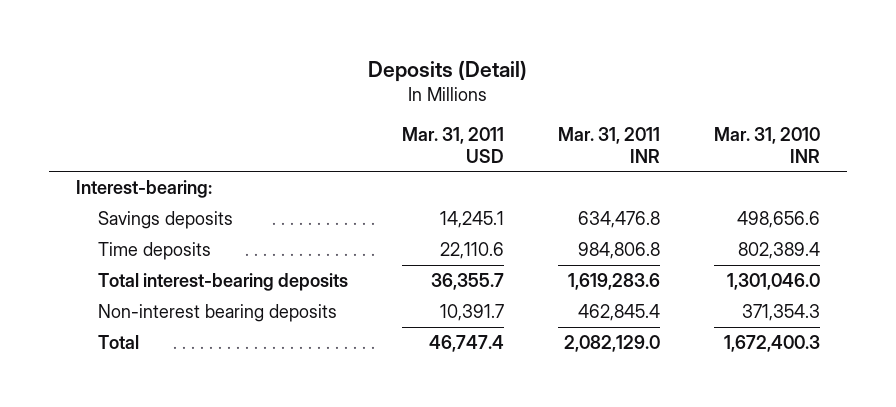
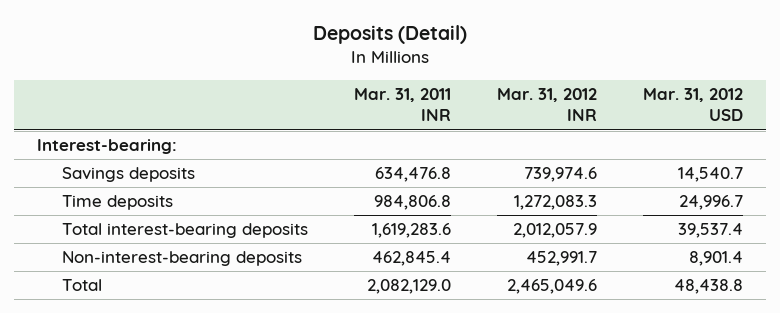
[401,127,504,163] Mar. 31, 2011 USD -> none
[714,127,821,163] Mar. 31, 2010 INR -> none
none -> [496,87,597,122] Mar. 31, 2012 INR
none -> [642,87,743,122] Mar. 31, 2012 USD
[97,303,337,322] Non-interest bearing deposits -> [61,251,302,267] Non-interest-bearing deposits

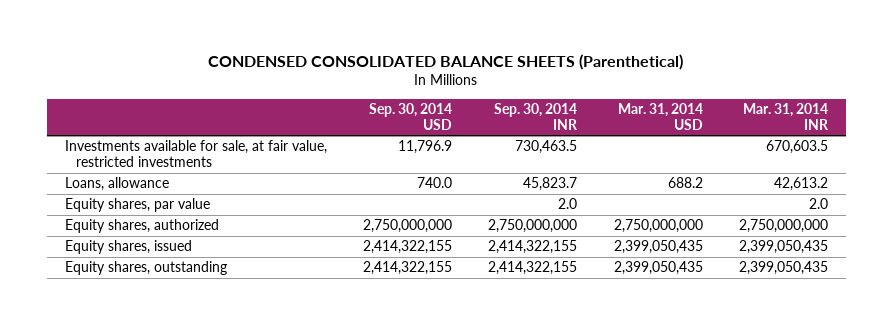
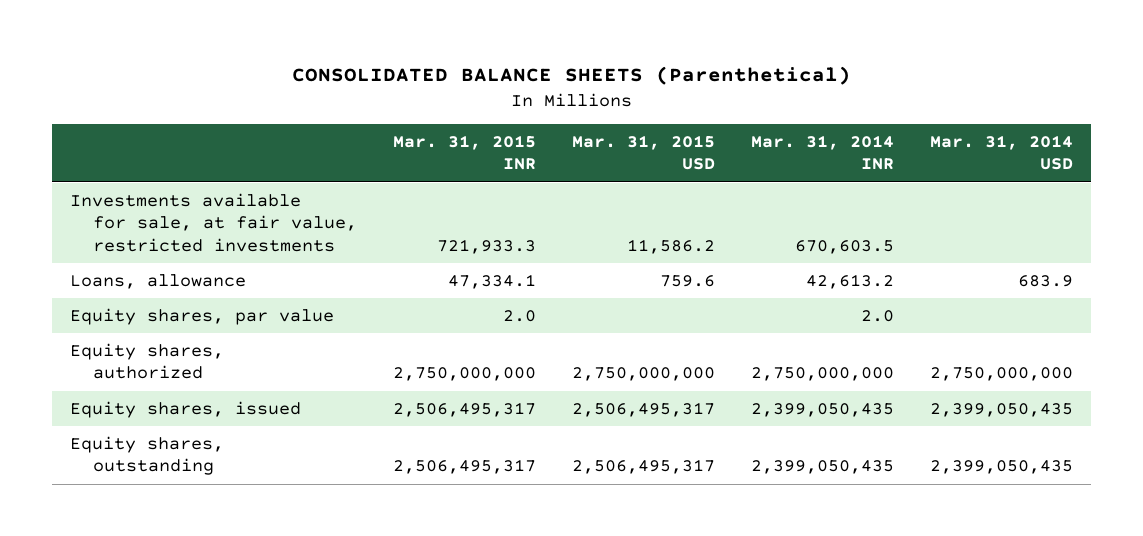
[208,54,684,71] CONDENSED CONSOLIDATED BALANCE SHEETS (Parenthetical) -> [291,65,851,85] CONSOLIDATED BALANCE SHEETS (Parenthetical)
[369,102,453,130] Sep. 30, 2014 USD -> none
[494,102,579,130] Sep. 30, 2014 INR -> none
none -> [393,135,537,171] Mar. 31, 2015 INR
none -> [572,135,716,171] Mar. 31, 2015 USD
[667,177,703,189] 688.2 -> [1018,275,1074,288] 683.9

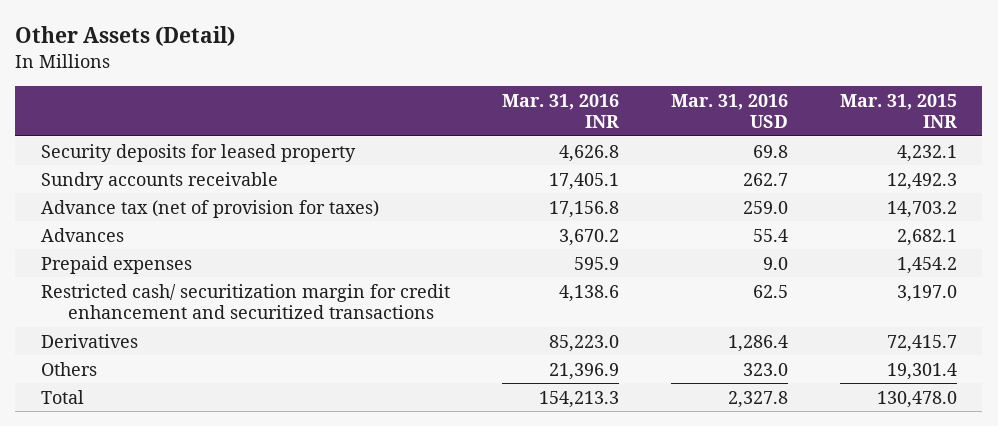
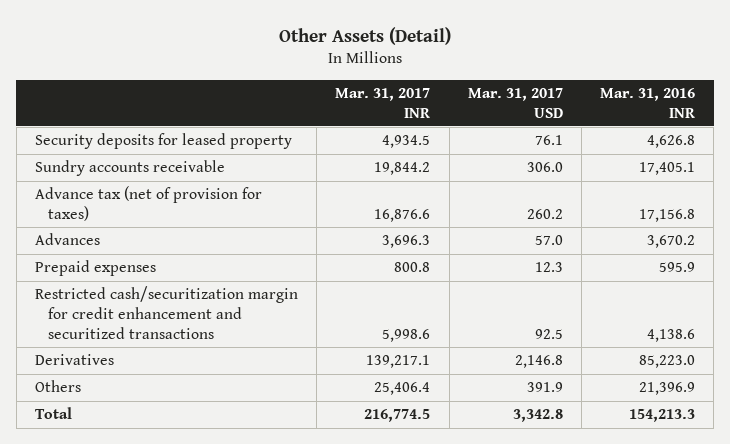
[670,93,788,129] Mar. 31, 2016 USD -> none
[839,93,957,129] Mar. 31, 2015 INR -> none
none -> [335,87,431,118] Mar. 31, 2017 INR
none -> [467,87,563,118] Mar. 31, 2017 USD
[40,283,450,320] Restricted cash/ securitization margin for credit enhancement and securitized transactions -> [35,286,299,339] Restricted cash/securitization margin for credit enhancement and securitized transactions

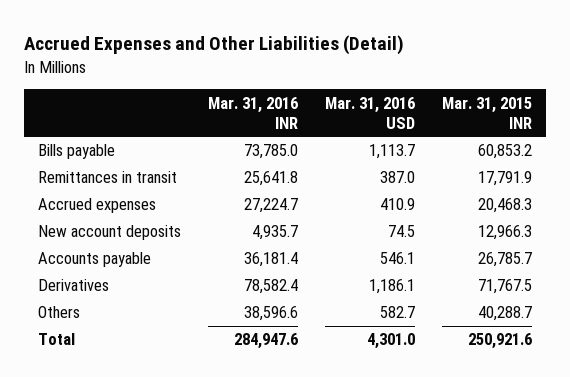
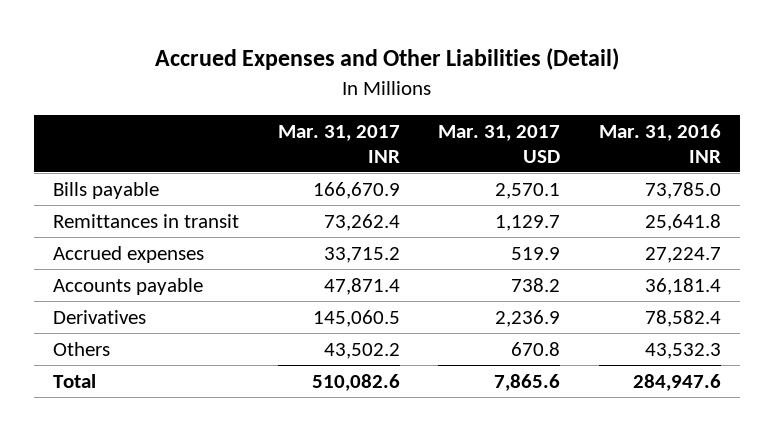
[325,96,416,129] Mar. 31, 2016 USD -> none
[442,96,533,129] Mar. 31, 2015 INR -> none
none -> [277,124,400,163] Mar. 31, 2017 INR
none -> [438,124,561,163] Mar. 31, 2017 USD
[37,225,181,241] New account deposits -> none
[244,306,299,322] 38,596.6 -> [644,342,721,359] 43,532.3

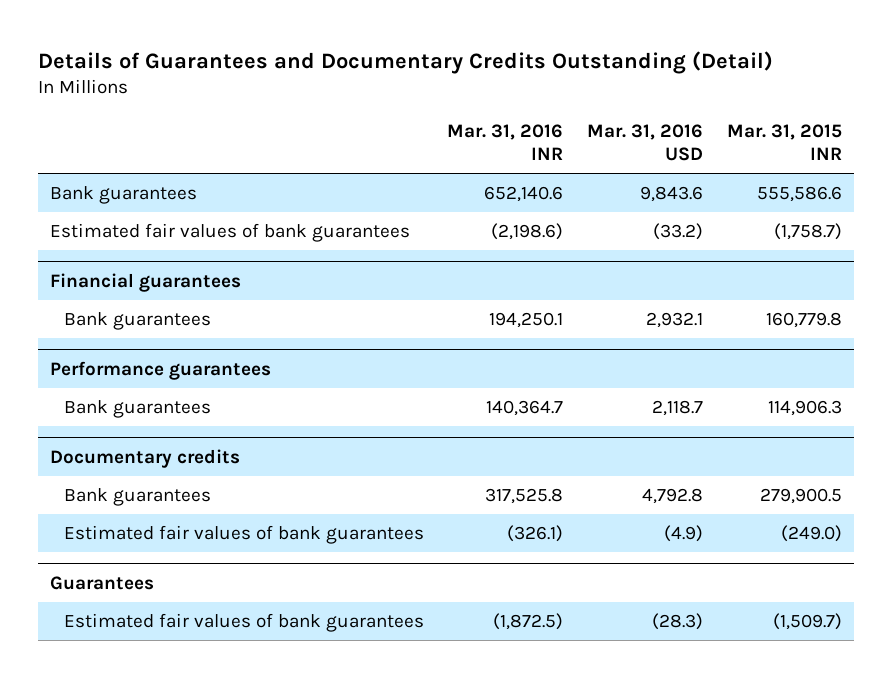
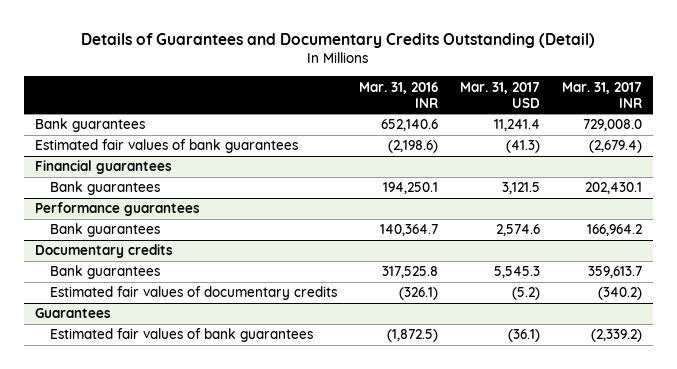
[587,124,704,162] Mar. 31, 2016 USD -> none
[726,124,842,161] Mar. 31, 2015 INR -> none
none -> [459,81,540,108] Mar. 31, 2017 USD
none -> [562,81,643,108] Mar. 31, 2017 INR
[63,524,424,544] Estimated fair values of bank guarantees -> [49,286,337,301] Estimated fair values of documentary credits

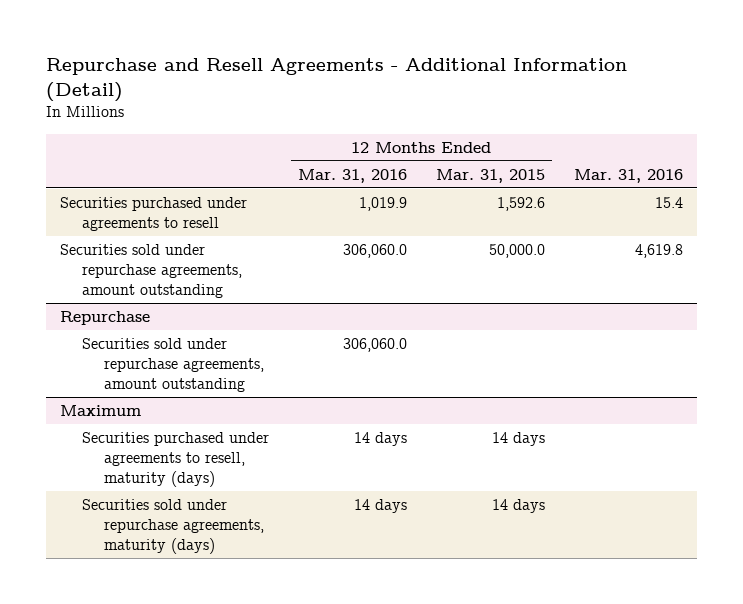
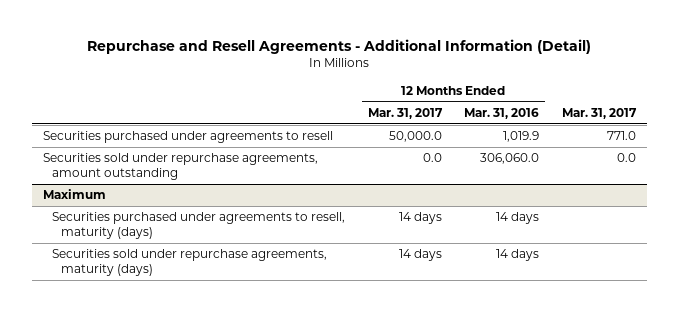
[435,168,545,183] Mar. 31, 2015 -> none
[573,168,683,183] Mar. 31, 2016 -> none
none -> [367,107,443,119] Mar. 31, 2017
none -> [561,107,637,119] Mar. 31, 2017
[60,311,151,326] Repurchase -> none
[82,338,265,393] Securities sold under repurchase agreements, amount outstanding -> none

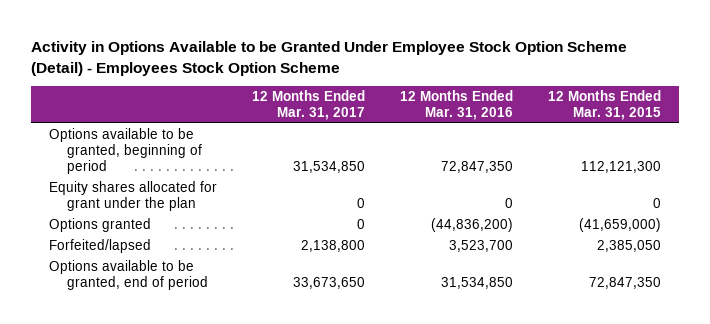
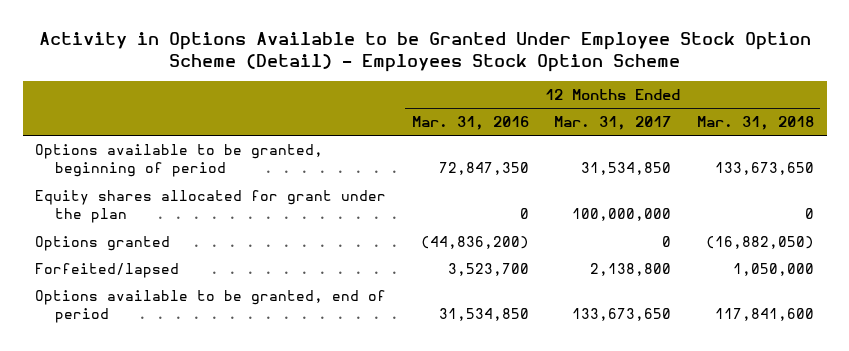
[548,89,662,121] 12 Months Ended Mar. 31, 2015 -> none
none -> [696,116,814,131] Mar. 31, 2018
[356,198,365,209] 0 -> [572,208,672,222] 100,000,000
[292,277,365,290] 33,673,650 -> [572,308,672,322] 133,673,650

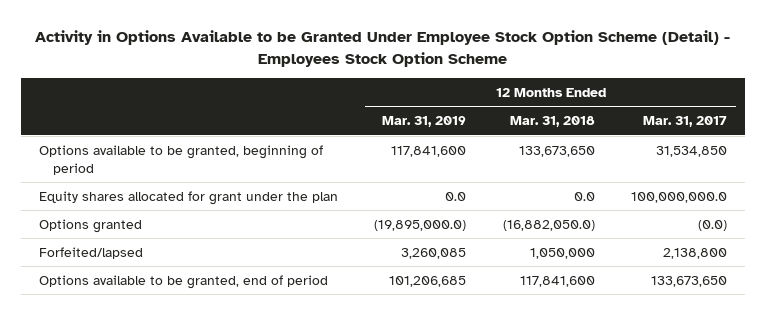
[411,116,529,131] Mar. 31, 2016 -> none
none -> [382,116,467,128] Mar. 31, 2019
[572,208,672,222] 100,000,000 -> [631,191,728,203] 100,000,000.0
[804,208,814,220] 0 -> [573,191,595,201] 0.0
[662,236,672,248] 0 -> [698,219,728,231] (0.0)
[705,236,814,250] (16,882,050) -> [502,219,595,231] (16,882,050.0)

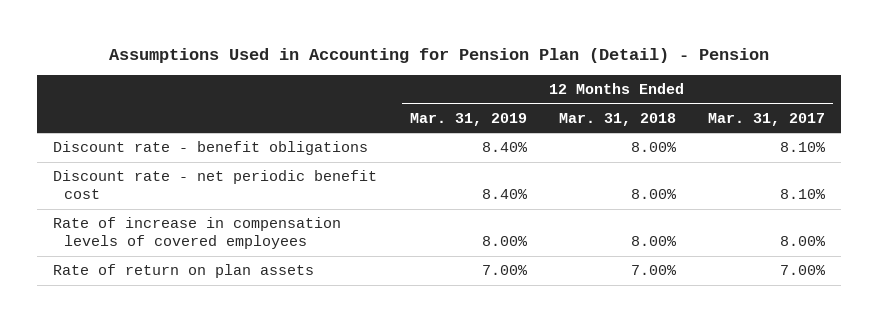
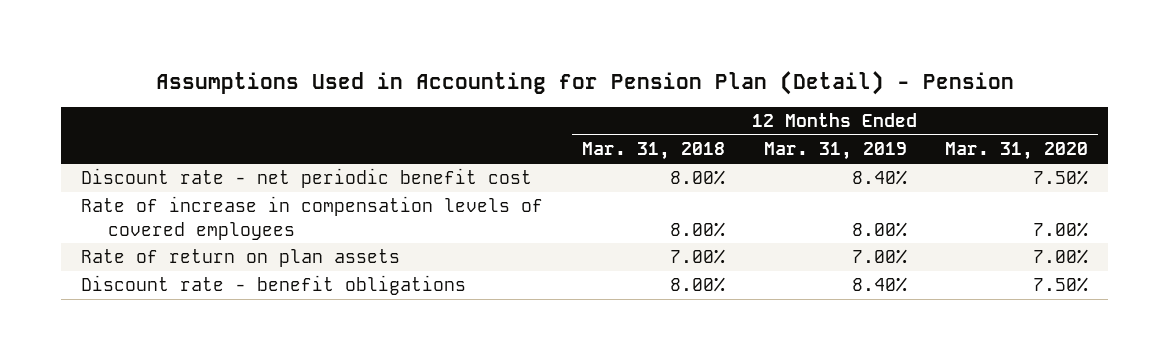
[708,112,826,126] Mar. 31, 2017 -> none
none -> [945,142,1089,161] Mar. 31, 2020
[53,141,369,156] Discount rate - benefit obligations -> [80,275,466,296] Discount rate - benefit obligations

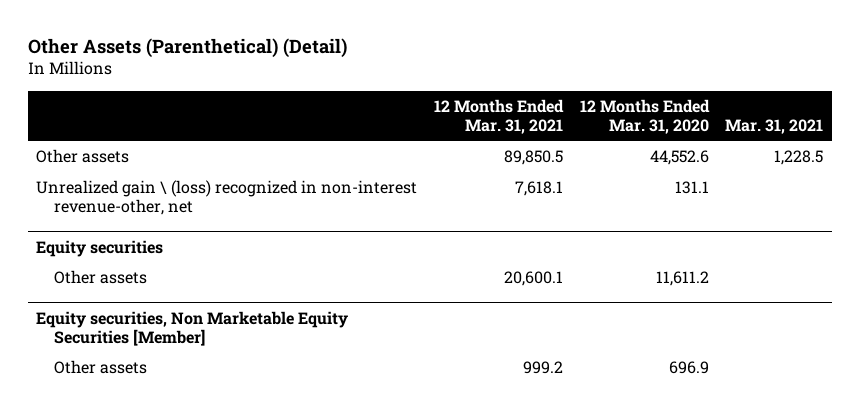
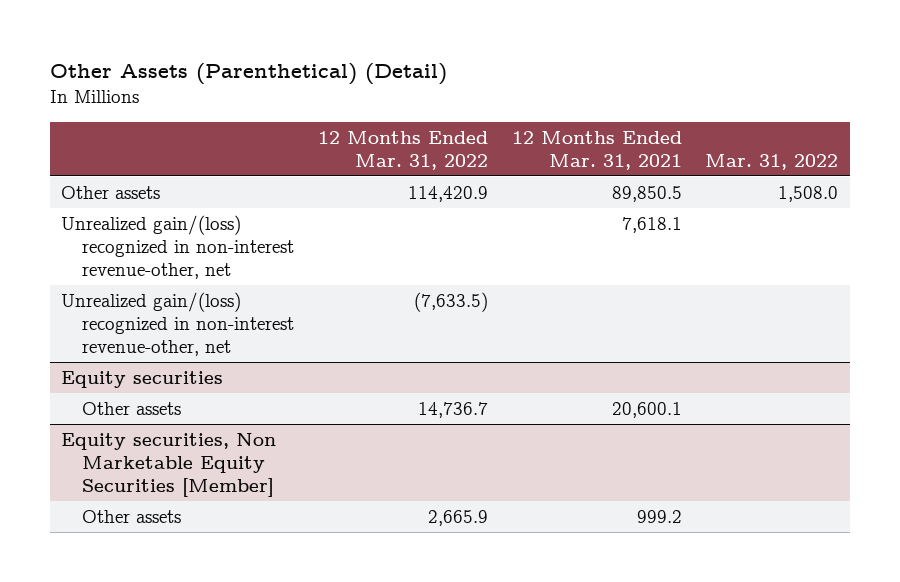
[579,98,710,134] 12 Months Ended Mar. 31, 2020 -> none
[725,118,824,134] Mar. 31, 2021 -> none
none -> [317,130,488,170] 12 Months Ended Mar. 31, 2022
none -> [705,153,839,170] Mar. 31, 2022
[36,180,418,216] Unrealized gain \ (loss) recognized in non-interest revenue-other, net -> [61,214,294,280] Unrealized gain/(loss) recognized in non-interest revenue-other, net
none -> [61,291,294,357] Unrealized gain/(loss) recognized in non-interest revenue-other, net

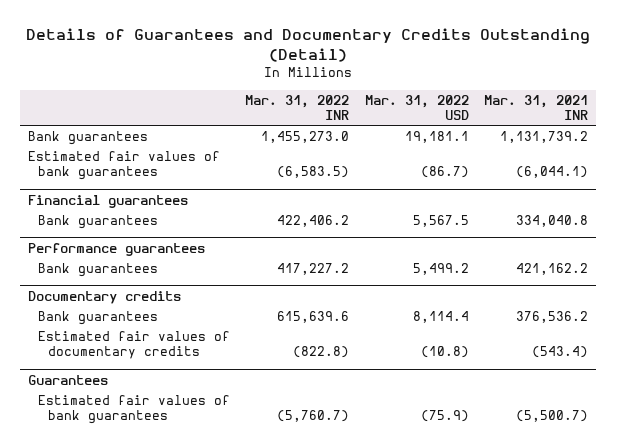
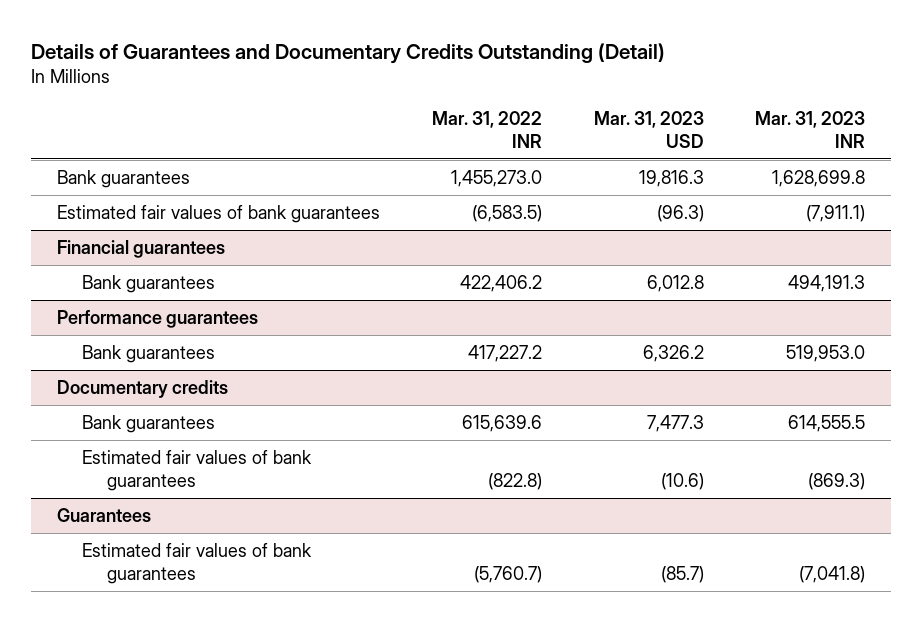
[364,94,469,120] Mar. 31, 2022 USD -> none
[484,94,589,120] Mar. 31, 2021 INR -> none
none -> [593,110,704,148] Mar. 31, 2023 USD
none -> [755,110,866,148] Mar. 31, 2023 INR
[37,331,230,360] Estimated fair values of documentary credits -> [81,450,312,492] Estimated fair values of bank guarantees

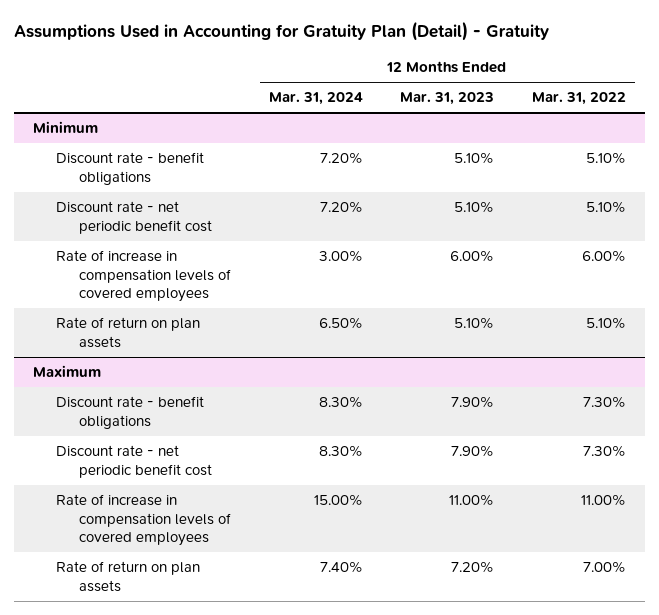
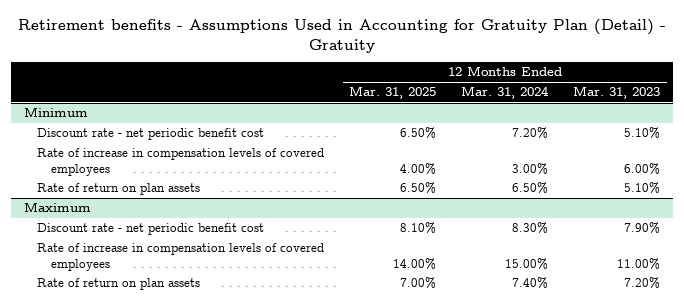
[13,21,549,42] Assumptions Used in Accounting for Gratuity Plan (Detail) - Gratuity -> [17,19,666,53] Retirement benefits - Assumptions Used in Accounting for Gratuity Plan (Detail) - Gratuity
[532,92,627,106] Mar. 31, 2022 -> none
none -> [349,86,437,100] Mar. 31, 2025
[56,152,205,185] Discount rate - benefit obligations -> none
[56,396,205,429] Discount rate - benefit obligations -> none

